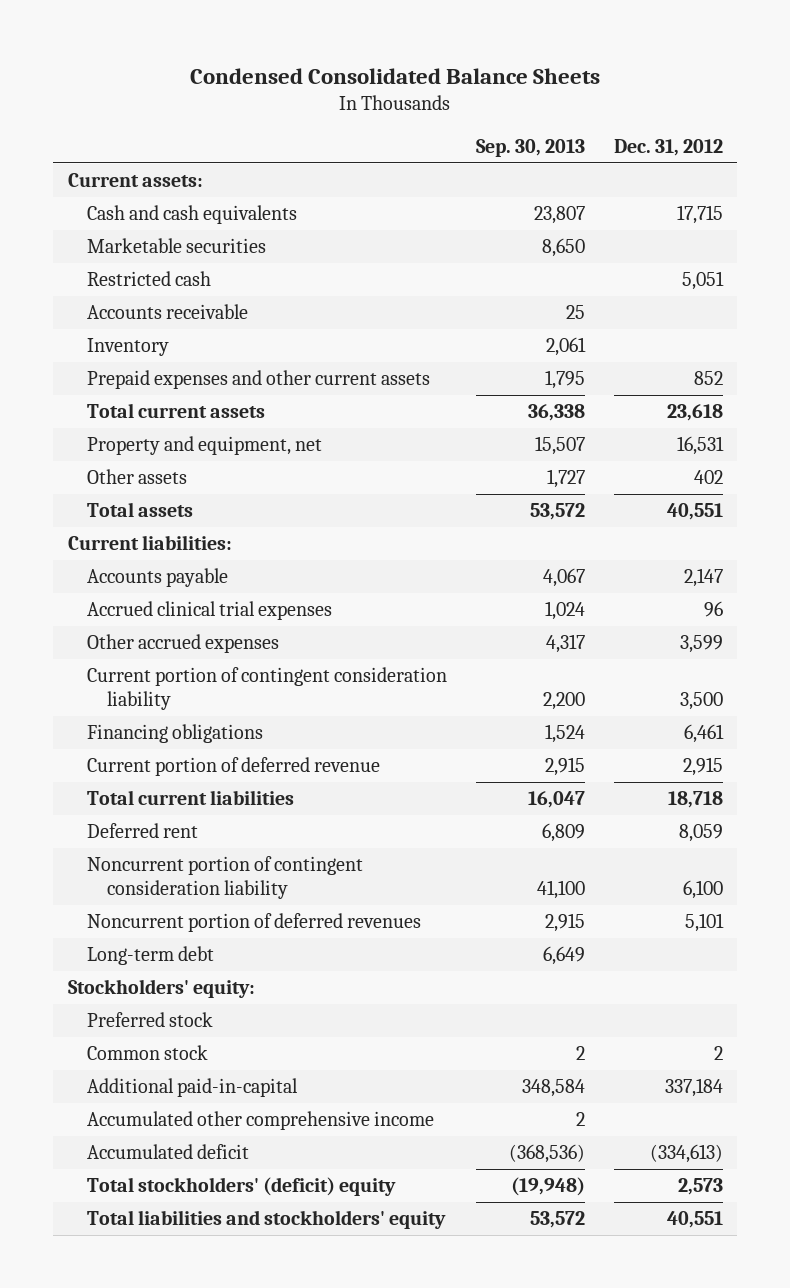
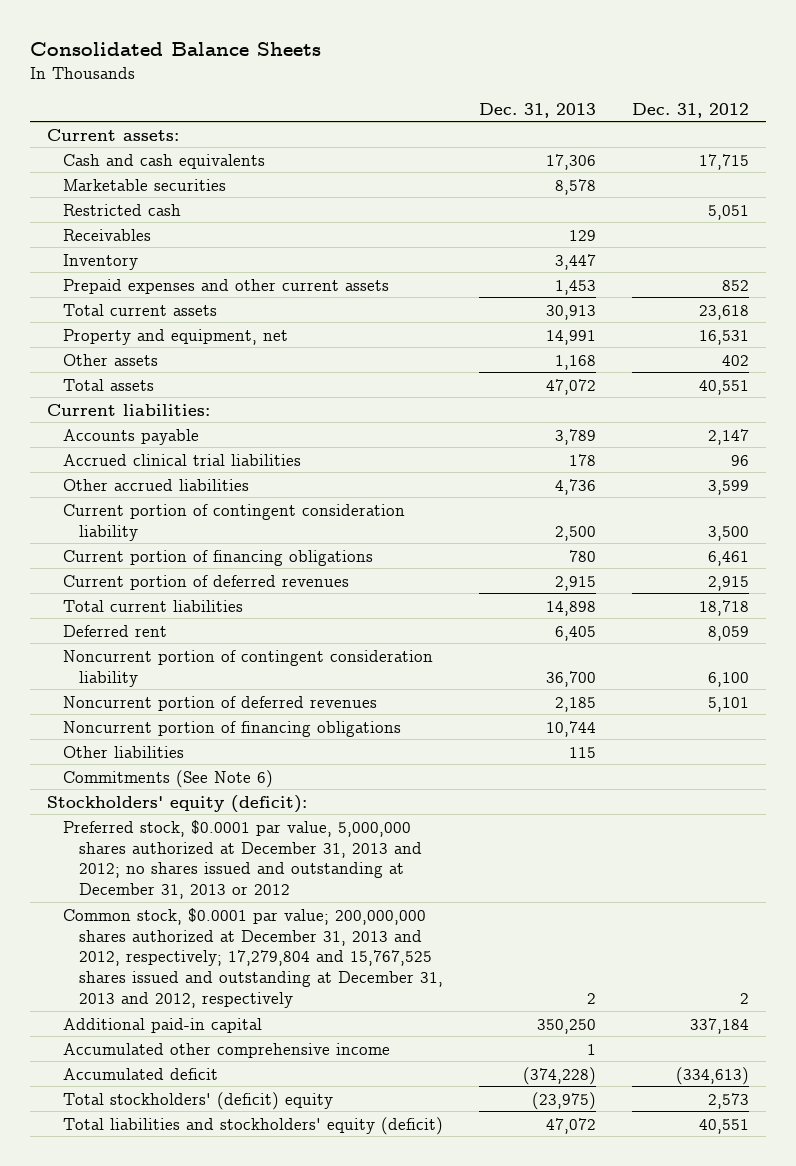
[190,67,601,84] Condensed Consolidated Balance Sheets -> [29,42,321,57] Consolidated Balance Sheets
[476,138,586,157] Sep. 30, 2013 -> none
none -> [479,102,597,118] Dec. 31, 2013
[87,303,249,319] Accounts receivable -> none
none -> [63,228,152,241] Receivables
[87,600,333,620] Accrued clinical trial expenses -> [63,453,302,466] Accrued clinical trial liabilities
[87,633,280,653] Other accrued expenses -> [63,478,250,491] Other accrued liabilities
[87,723,264,743] Financing obligations -> [63,549,374,566] Current portion of financing obligations
[87,756,381,776] Current portion of deferred revenue -> [63,574,350,590] Current portion of deferred revenues
[87,945,215,965] Long-term debt -> none
none -> [63,720,402,737] Noncurrent portion of financing obligations
none -> [63,745,185,758] Other liabilities
none -> [63,769,274,788] Commitments (See Note 6)
[67,978,255,998] Stockholders' equity: -> [47,794,308,813] Stockholders' equity (deficit):
[87,1011,214,1027] Preferred stock -> [63,819,423,900] Preferred stock, $0.0001 par value, 5,000,000 shares authorized at December 31, 2013 and 2012; no shares issued and outstanding at December 31, 2013 or 2012
[87,1044,209,1060] Common stock -> [63,907,444,1009] Common stock, $0.0001 par value; 200,000,000 shares authorized at December 31, 2013 and 2012, respectively; 17,279,804 and 15,767,525 shares issued and outstanding at December 31, 2013 and 2012, respectively
[87,1077,299,1097] Additional paid-in-capital -> [63,1017,263,1033] Additional paid-in capital
[87,1209,447,1229] Total liabilities and stockholders' equity -> [63,1116,444,1135] Total liabilities and stockholders' equity (deficit)

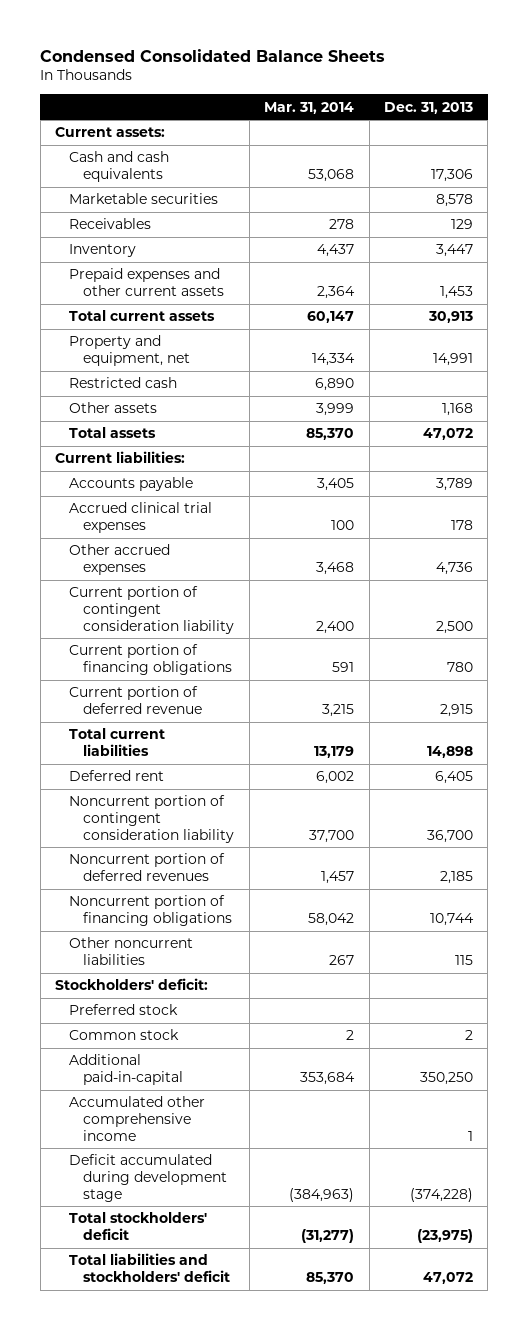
[29,42,321,57] Consolidated Balance Sheets -> [40,48,386,62] Condensed Consolidated Balance Sheets
[631,102,749,118] Dec. 31, 2012 -> none
none -> [264,101,355,114] Mar. 31, 2014
[63,203,182,216] Restricted cash -> [69,377,178,389] Restricted cash
[63,453,302,466] Accrued clinical trial liabilities -> [69,502,213,533] Accrued clinical trial expenses
[63,478,250,491] Other accrued liabilities -> [69,544,171,575] Other accrued expenses
[63,574,350,590] Current portion of deferred revenues -> [69,686,203,714] Current portion of deferred revenue
[63,769,274,788] Commitments (See Note 6) -> none
[63,745,185,758] Other liabilities -> [69,937,194,965] Other noncurrent liabilities
[47,794,308,813] Stockholders' equity (deficit): -> [55,978,209,991] Stockholders' deficit:
[63,819,423,900] Preferred stock, $0.0001 par value, 5,000,000 shares authorized at December 31, 2013 and 2012; no shares issued and outstanding at December 31, 2013 or 2012 -> [69,1004,179,1016] Preferred stock
[63,907,444,1009] Common stock, $0.0001 par value; 200,000,000 shares authorized at December 31, 2013 and 2012, respectively; 17,279,804 and 15,767,525 shares issued and outstanding at December 31, 2013 and 2012, respectively -> [69,1029,180,1041] Common stock
[63,1017,263,1033] Additional paid-in capital -> [69,1054,184,1085] Additional paid-in-capital
[63,1067,219,1080] Accumulated deficit -> [69,1154,228,1202] Deficit accumulated during development stage
[63,1091,334,1110] Total stockholders' (deficit) equity -> [69,1212,208,1240] Total stockholders' deficit
[63,1116,444,1135] Total liabilities and stockholders' equity (deficit) -> [69,1253,231,1282] Total liabilities and stockholders' deficit

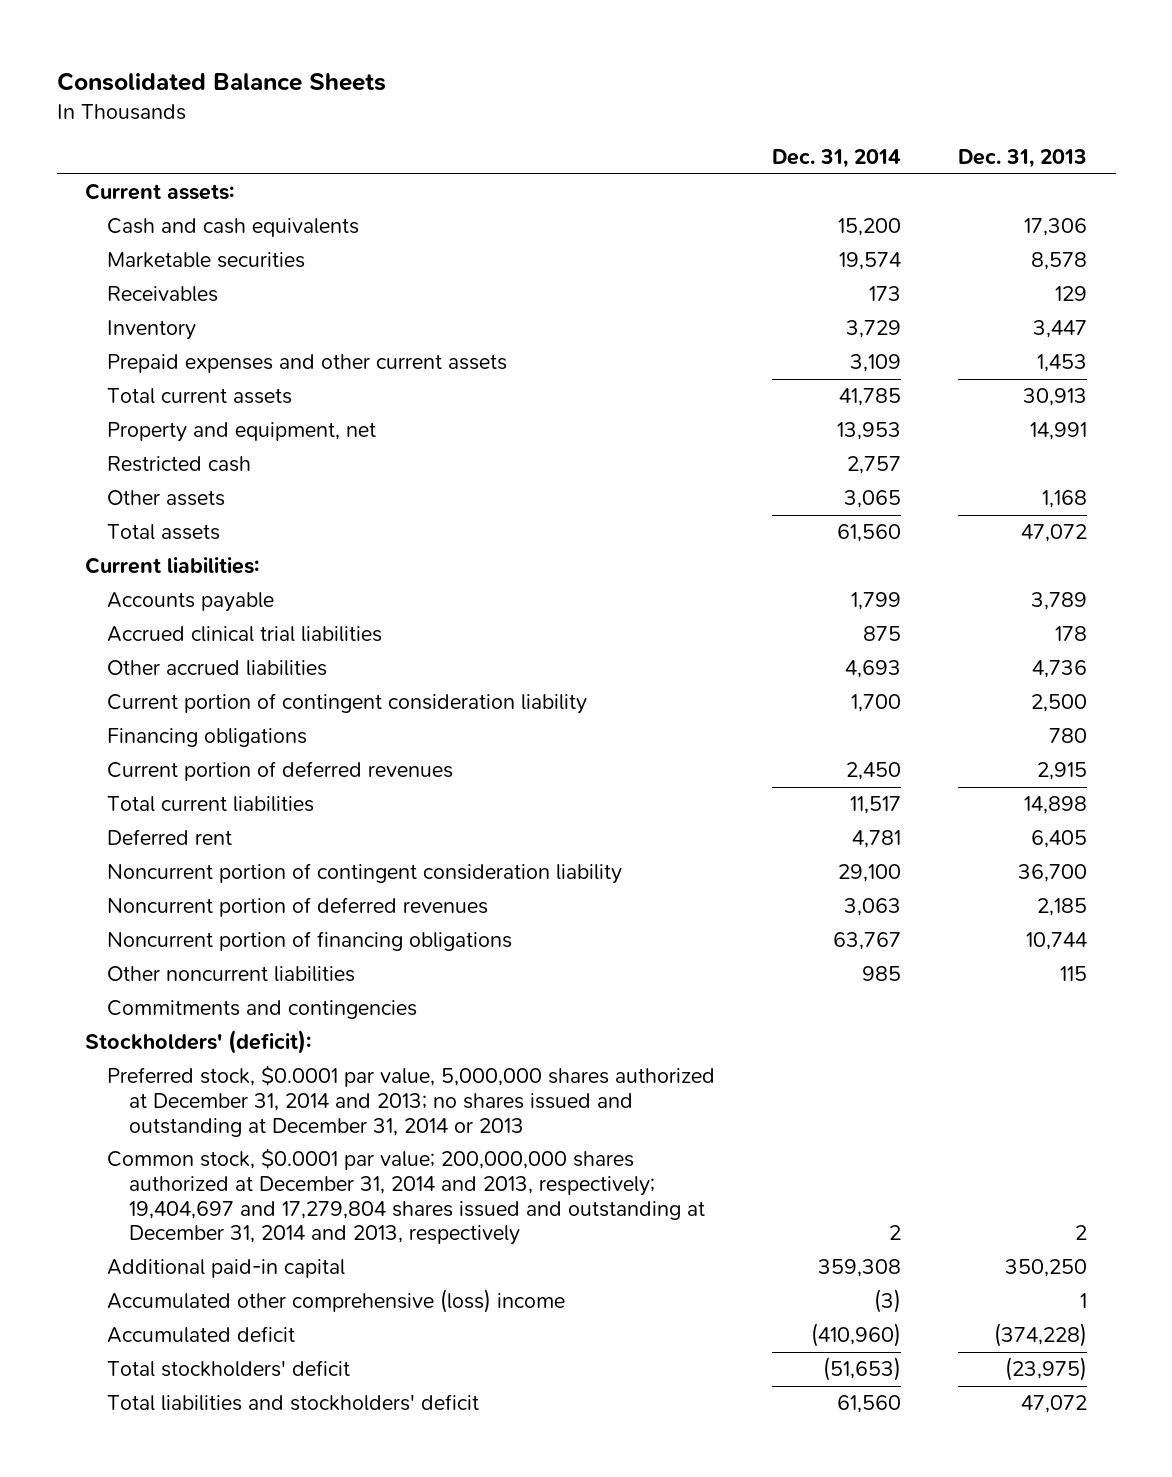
[40,48,386,62] Condensed Consolidated Balance Sheets -> [56,71,386,91] Consolidated Balance Sheets
[264,101,355,114] Mar. 31, 2014 -> none
none -> [772,149,902,169] Dec. 31, 2014
[69,502,213,533] Accrued clinical trial expenses -> [107,626,383,643] Accrued clinical trial liabilities
[69,544,171,575] Other accrued expenses -> [107,660,328,677] Other accrued liabilities
[69,644,233,675] Current portion of financing obligations -> [107,728,308,748] Financing obligations
[69,686,203,714] Current portion of deferred revenue -> [107,761,454,782] Current portion of deferred revenues
none -> [107,1000,418,1020] Commitments and contingencies
[55,978,209,991] Stockholders' deficit: -> [85,1030,312,1055] Stockholders' (deficit):
[69,1004,179,1016] Preferred stock -> [107,1065,716,1137] Preferred stock, $0.0001 par value, 5,000,000 shares authorized at December 31, 2014 and 2013; no shares issued and outstanding at December 31, 2014 or 2013
[69,1029,180,1041] Common stock -> [107,1148,705,1246] Common stock, $0.0001 par value; 200,000,000 shares authorized at December 31, 2014 and 2013, respectively; 19,404,697 and 17,279,804 shares issued and outstanding at December 31, 2014 and 2013, respectively
[69,1054,184,1085] Additional paid-in-capital -> [107,1259,346,1279] Additional paid-in capital
[69,1096,206,1141] Accumulated other comprehensive income -> [107,1289,566,1314] Accumulated other comprehensive (loss) income
[69,1154,228,1202] Deficit accumulated during development stage -> [107,1326,296,1344] Accumulated deficit

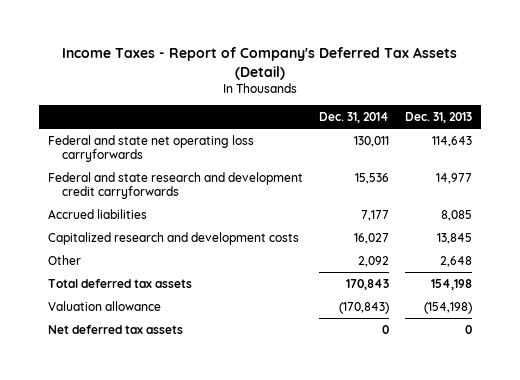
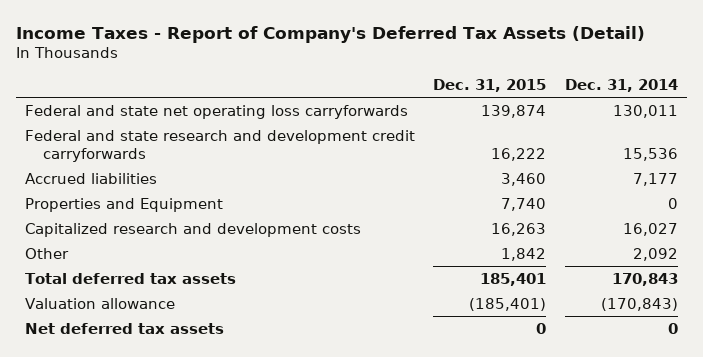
[405,112,473,124] Dec. 31, 2013 -> none
none -> [433,79,547,93] Dec. 31, 2015
none -> [25,197,224,212] Properties and Equipment

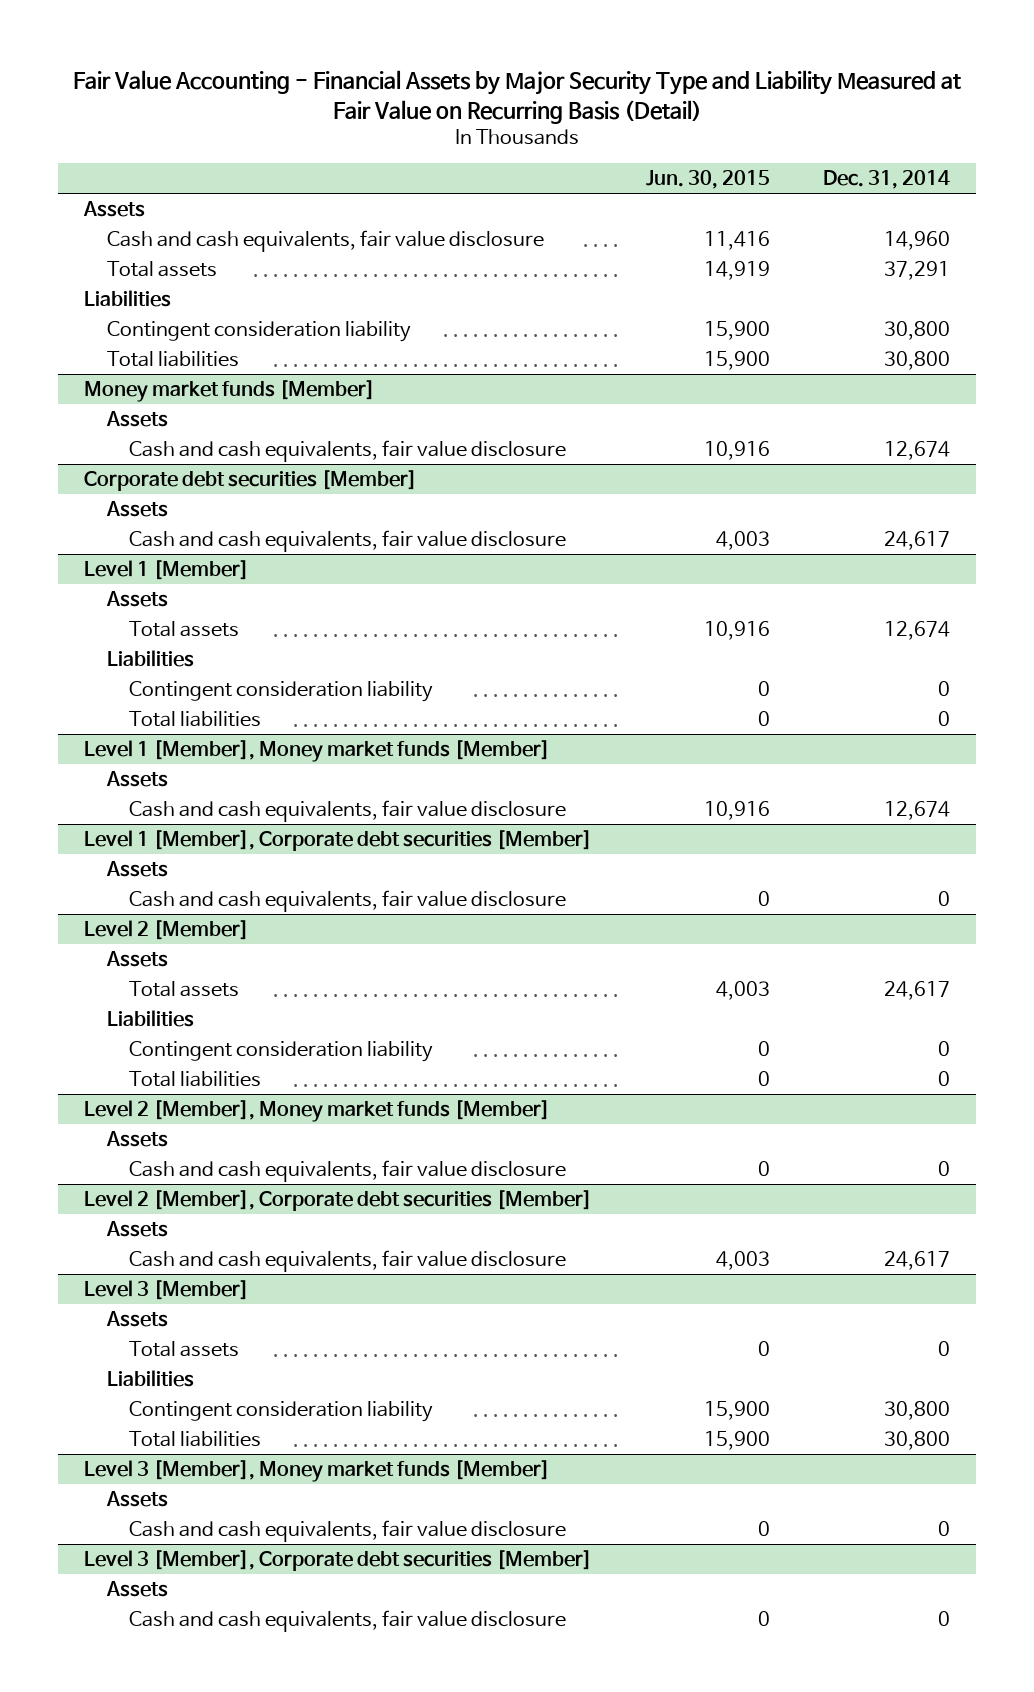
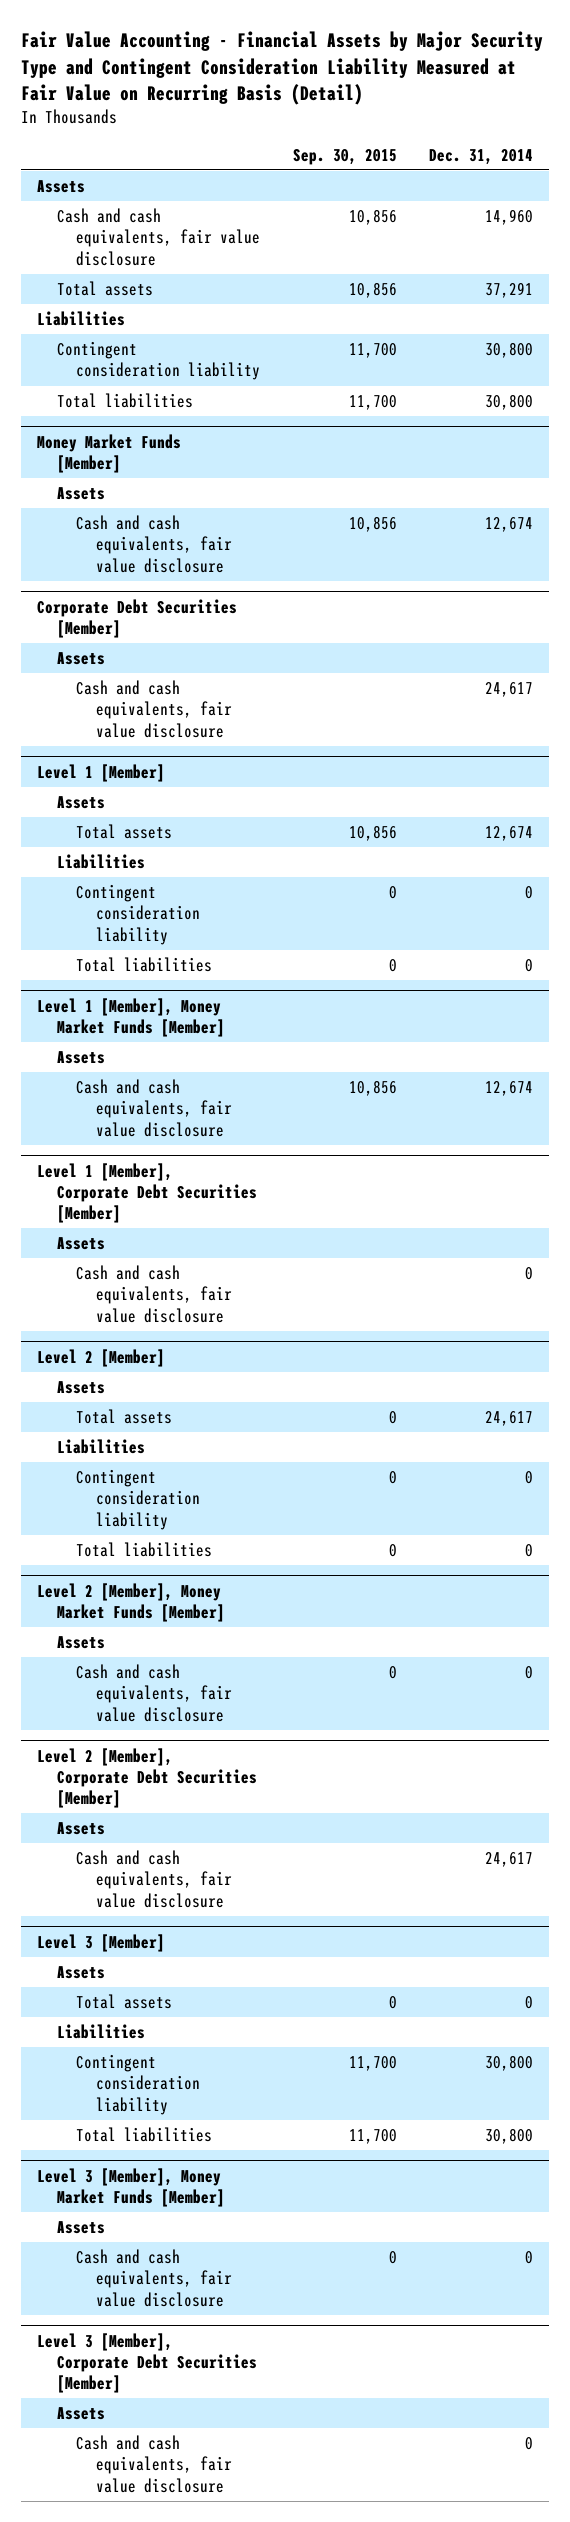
[73,69,962,124] Fair Value Accounting - Financial Assets by Major Security Type and Liability Measured at Fair Value on Recurring Basis (Detail) -> [20,31,543,105] Fair Value Accounting - Financial Assets by Major Security Type and Contingent Consideration Liability Measured at Fair Value on Recurring Basis (Detail)
[645,170,770,190] Jun. 30, 2015 -> none
none -> [292,148,397,165] Sep. 30, 2015
[84,380,376,403] Money market funds [Member] -> [37,433,182,473] Money Market Funds [Member]
[84,470,418,492] Corporate debt securities [Member] -> [37,598,238,638] Corporate Debt Securities [Member]
[84,740,551,763] Level 1 [Member], Money market funds [Member] -> [37,997,225,1037] Level 1 [Member], Money Market Funds [Member]
[84,830,593,852] Level 1 [Member], Corporate debt securities [Member] -> [37,1162,257,1224] Level 1 [Member], Corporate Debt Securities [Member]
[84,1100,551,1123] Level 2 [Member], Money market funds [Member] -> [37,1582,225,1622] Level 2 [Member], Money Market Funds [Member]
[84,1190,593,1212] Level 2 [Member], Corporate debt securities [Member] -> [37,1747,257,1809] Level 2 [Member], Corporate Debt Securities [Member]
[84,1460,551,1483] Level 3 [Member], Money market funds [Member] -> [37,2167,225,2207] Level 3 [Member], Money Market Funds [Member]
[84,1550,593,1572] Level 3 [Member], Corporate debt securities [Member] -> [37,2332,257,2394] Level 3 [Member], Corporate Debt Securities [Member]

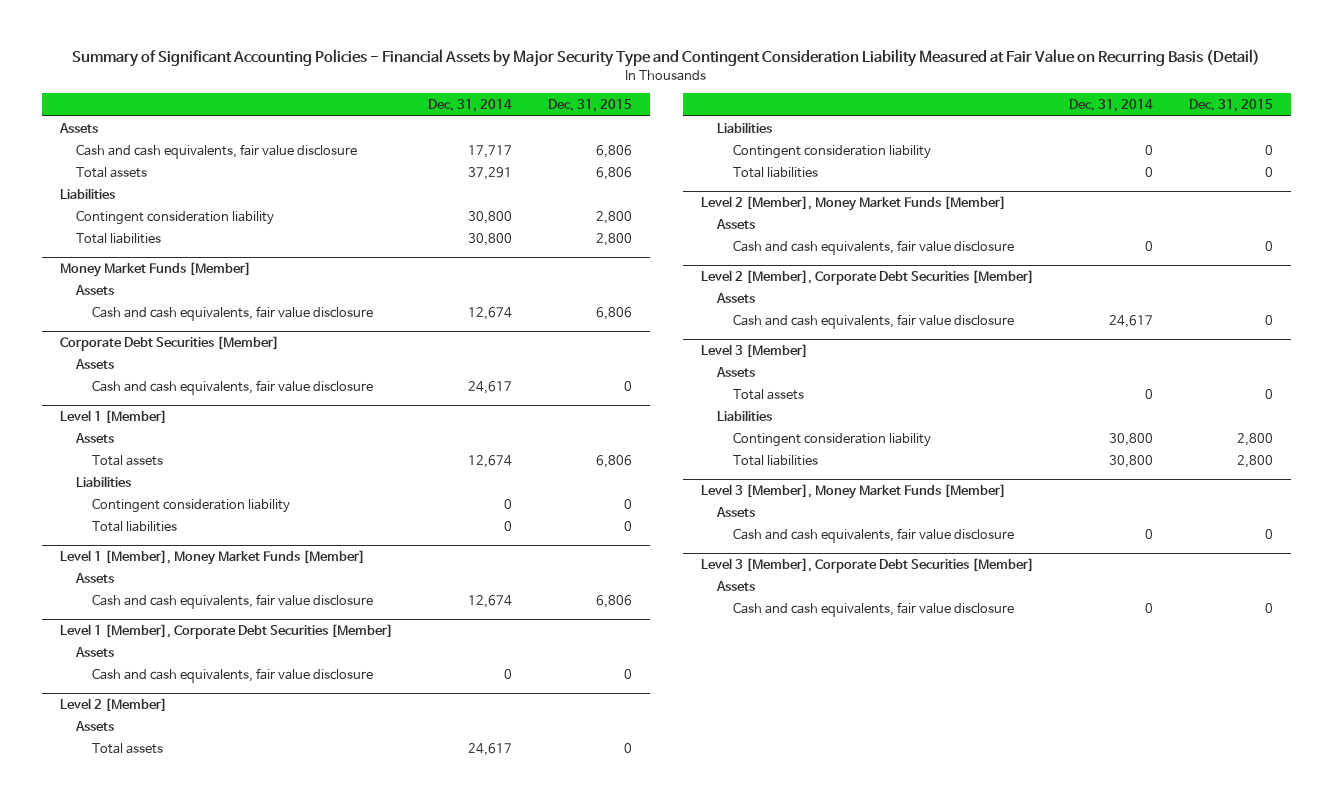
[20,31,543,105] Fair Value Accounting - Financial Assets by Major Security Type and Contingent Consideration Liability Measured at Fair Value on Recurring Basis (Detail) -> [72,49,1261,68] Summary of Significant Accounting Policies - Financial Assets by Major Security Type and Contingent Consideration Liability Measured at Fair Value on Recurring Basis (Detail)
[292,148,397,165] Sep. 30, 2015 -> none
none -> [547,99,632,113] Dec. 31, 2015
[485,209,534,226] 14,960 -> [468,144,513,158] 17,717

